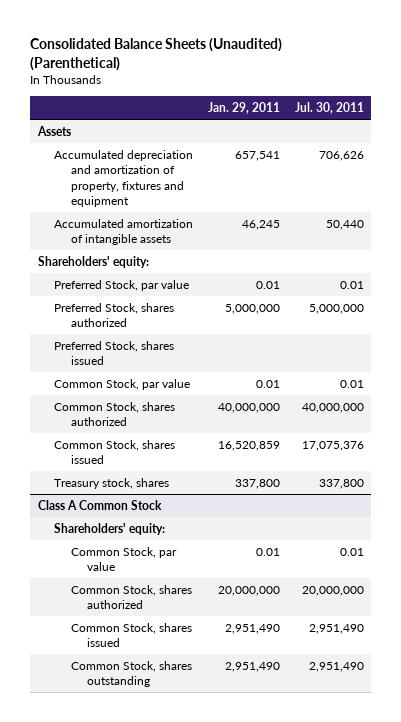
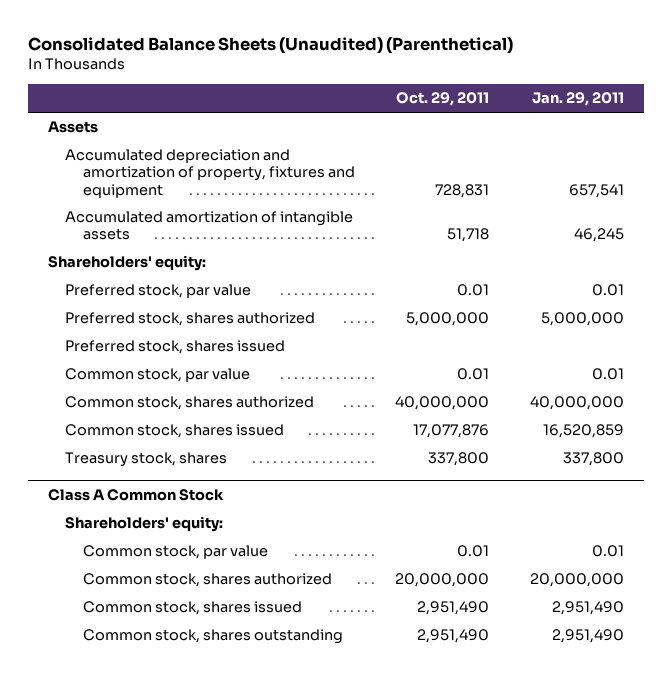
[294,101,364,114] Jul. 30, 2011 -> none
none -> [396,92,490,107] Oct. 29, 2011
[54,279,190,291] Preferred Stock, par value -> [65,284,252,299] Preferred stock, par value
[54,302,175,328] Preferred Stock, shares authorized -> [65,312,316,327] Preferred stock, shares authorized
[54,340,175,366] Preferred Stock, shares issued -> [65,340,286,355] Preferred stock, shares issued
[54,378,191,390] Common Stock, par value -> [65,368,251,383] Common stock, par value
[54,401,176,427] Common Stock, shares authorized -> [65,396,315,411] Common stock, shares authorized
[54,439,176,465] Common Stock, shares issued -> [65,424,285,439] Common stock, shares issued
[70,546,177,572] Common Stock, par value -> [82,545,268,560] Common stock, par value
[70,584,192,610] Common Stock, shares authorized -> [82,573,332,588] Common stock, shares authorized
[70,622,192,648] Common Stock, shares issued -> [82,601,302,616] Common stock, shares issued
[70,660,192,688] Common Stock, shares outstanding -> [82,629,343,645] Common stock, shares outstanding

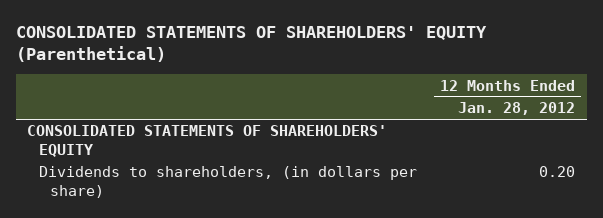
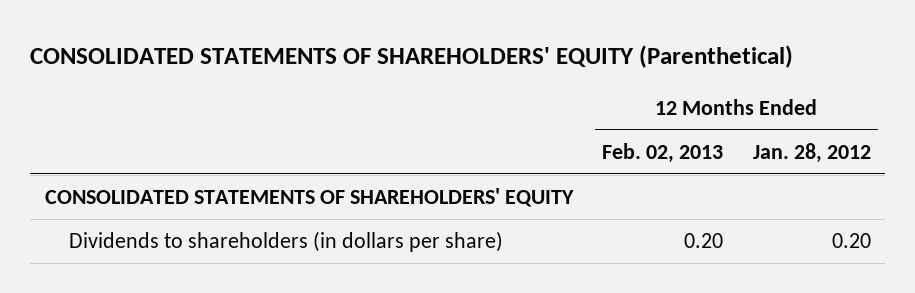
none -> [602,142,724,163] Feb. 02, 2013
[38,166,417,198] Dividends to shareholders, (in dollars per share) -> [69,231,504,253] Dividends to shareholders (in dollars per share)

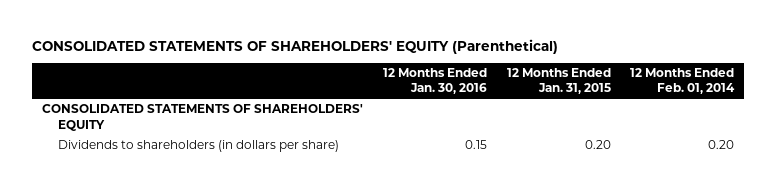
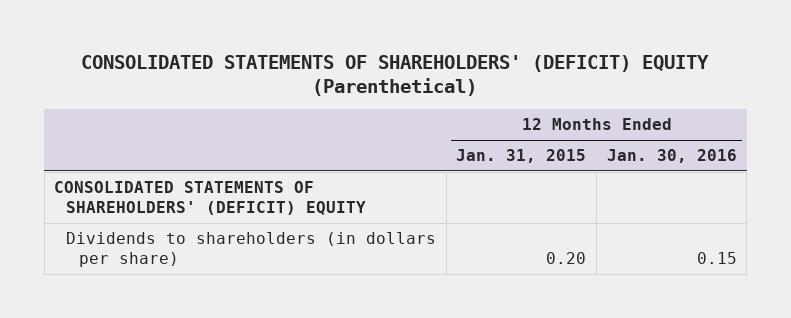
[32,38,559,54] CONSOLIDATED STATEMENTS OF SHAREHOLDERS' EQUITY (Parenthetical) -> [81,54,710,97] CONSOLIDATED STATEMENTS OF SHAREHOLDERS' (DEFICIT) EQUITY (Parenthetical)
[630,67,736,95] 12 Months Ended Feb. 01, 2014 -> none
[42,104,364,131] CONSOLIDATED STATEMENTS OF SHAREHOLDERS' EQUITY -> [54,181,367,216] CONSOLIDATED STATEMENTS OF SHAREHOLDERS' (DEFICIT) EQUITY

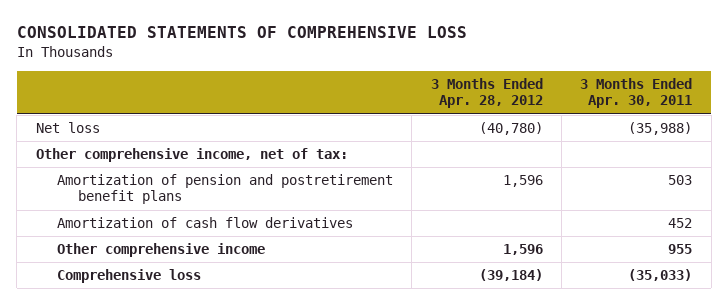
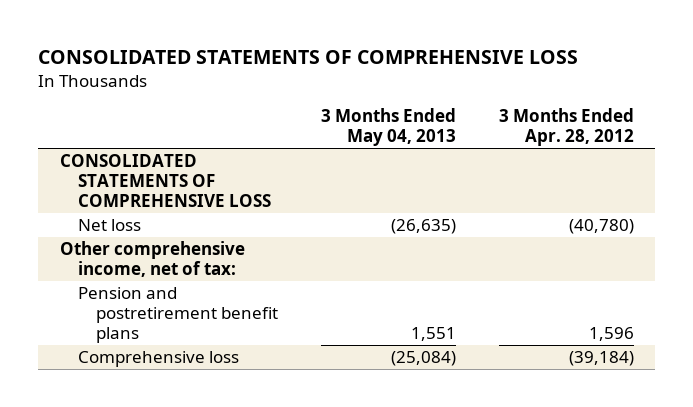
[580,78,693,109] 3 Months Ended Apr. 30, 2011 -> none
none -> [320,108,456,147] 3 Months Ended May 04, 2013
none -> [59,154,271,208] CONSOLIDATED STATEMENTS OF COMPREHENSIVE LOSS
[56,217,353,229] Amortization of cash flow derivatives -> none
[56,243,265,258] Other comprehensive income -> none
[56,174,393,205] Amortization of pension and postretirement benefit plans -> [77,287,278,344] Pension and postretirement benefit plans

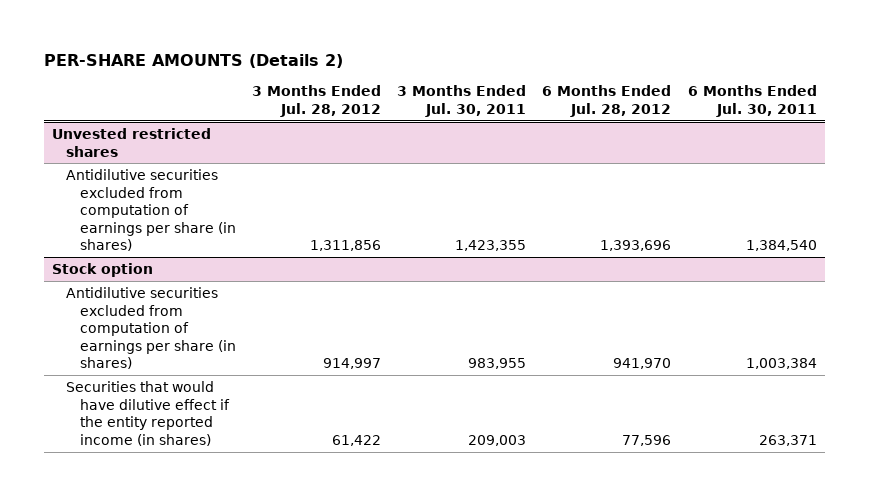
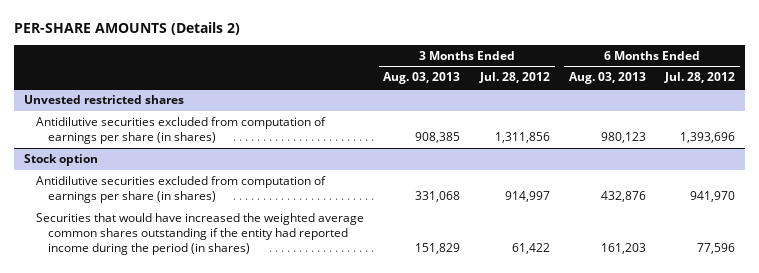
[397,85,527,118] 3 Months Ended Jul. 30, 2011 -> none
[687,85,817,118] 6 Months Ended Jul. 30, 2011 -> none
none -> [383,72,461,85] Aug. 03, 2013
none -> [569,72,647,85] Aug. 03, 2013
[66,380,231,446] Securities that would have dilutive effect if the entity reported income (in shares) -> [36,213,365,256] Securities that would have increased the weighted average common shares outstanding if the entity had reported income during the period (in shares)

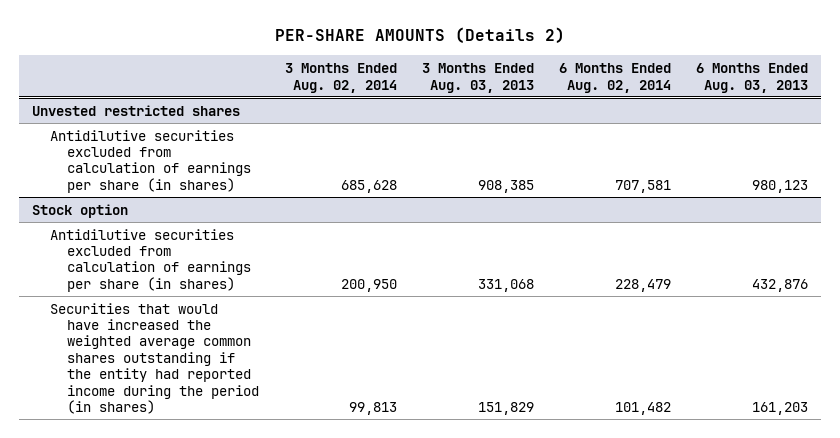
[478,72,550,84] Jul. 28, 2012 -> none
[664,72,736,84] Jul. 28, 2012 -> none
none -> [284,63,397,93] 3 Months Ended Aug. 02, 2014
none -> [558,63,671,93] 6 Months Ended Aug. 02, 2014
[36,117,327,145] Antidilutive securities excluded from computation of earnings per share (in shares) -> [49,129,252,193] Antidilutive securities excluded from calculation of earnings per share (in shares)
[36,176,327,204] Antidilutive securities excluded from computation of earnings per share (in shares) -> [49,228,252,292] Antidilutive securities excluded from calculation of earnings per share (in shares)

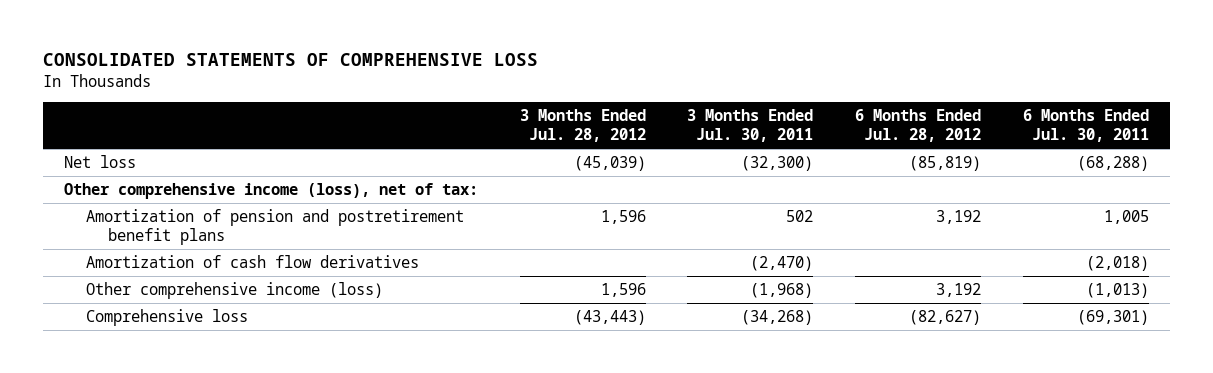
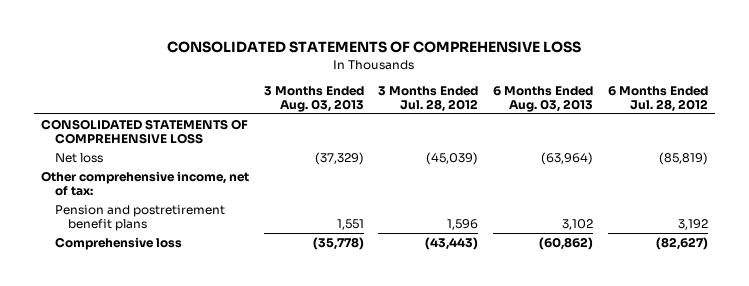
[687,109,814,143] 3 Months Ended Jul. 30, 2011 -> none
[1023,109,1150,143] 6 Months Ended Jul. 30, 2011 -> none
none -> [263,85,364,112] 3 Months Ended Aug. 03, 2013
none -> [492,85,593,112] 6 Months Ended Aug. 03, 2013
none -> [40,118,248,145] CONSOLIDATED STATEMENTS OF COMPREHENSIVE LOSS
[85,254,419,268] Amortization of cash flow derivatives -> none
[85,281,383,299] Other comprehensive income (loss) -> none
[63,182,478,199] Other comprehensive income (loss), net of tax: -> [40,170,249,197] Other comprehensive income, net of tax:
[85,208,464,245] Amortization of pension and postretirement benefit plans -> [54,204,225,232] Pension and postretirement benefit plans

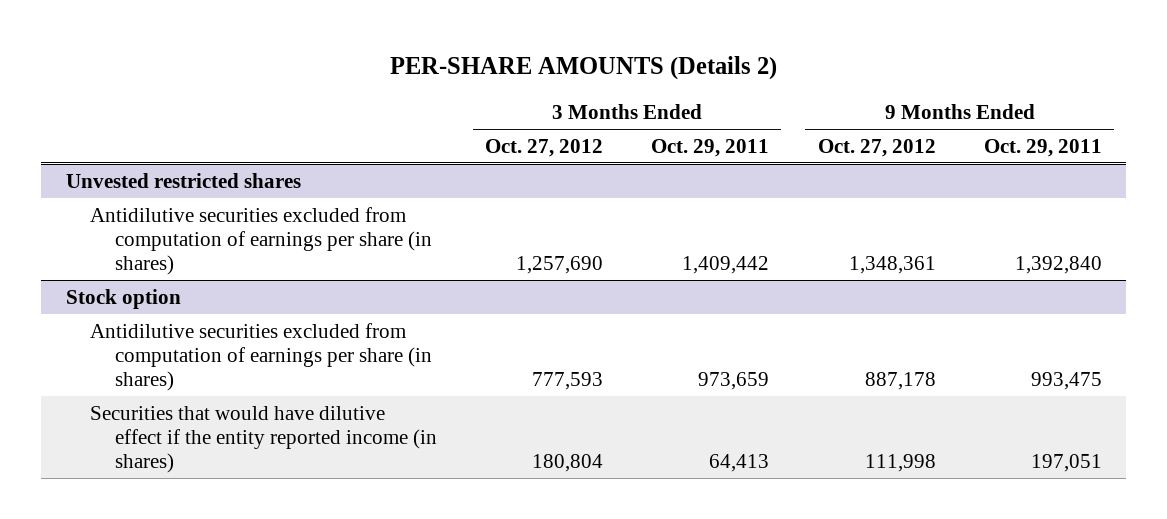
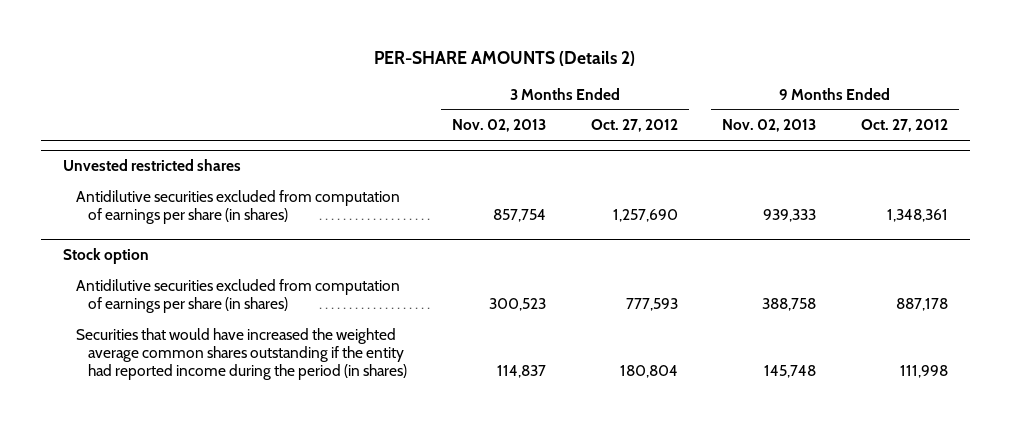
[651,138,770,157] Oct. 29, 2011 -> none
[983,138,1102,157] Oct. 29, 2011 -> none
none -> [451,119,546,133] Nov. 02, 2013
none -> [722,119,817,133] Nov. 02, 2013
[90,405,437,474] Securities that would have dilutive effect if the entity reported income (in shares) -> [75,327,408,381] Securities that would have increased the weighted average common shares outstanding if the entity had reported income during the period (in shares)

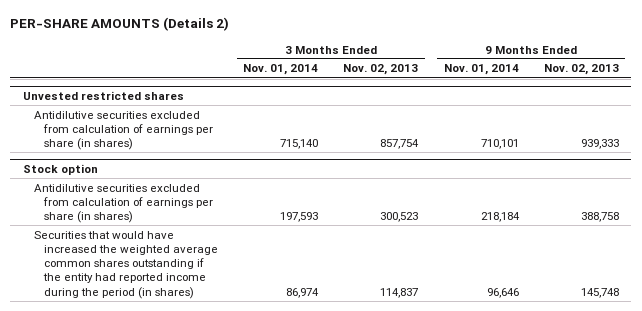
[590,119,678,133] Oct. 27, 2012 -> none
[860,119,948,133] Oct. 27, 2012 -> none
none -> [243,64,319,76] Nov. 01, 2014
none -> [443,64,519,76] Nov. 01, 2014
[75,189,400,224] Antidilutive securities excluded from computation of earnings per share (in shares) -> [33,110,214,151] Antidilutive securities excluded from calculation of earnings per share (in shares)
[75,278,400,313] Antidilutive securities excluded from computation of earnings per share (in shares) -> [33,183,214,224] Antidilutive securities excluded from calculation of earnings per share (in shares)

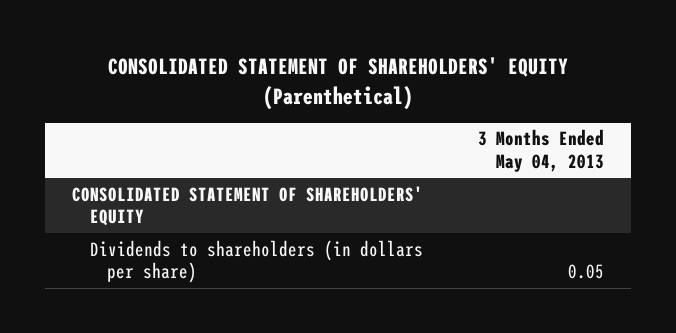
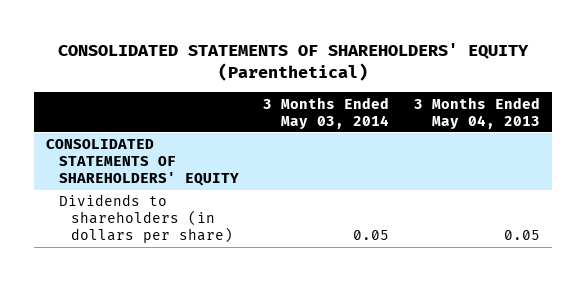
[107,57,568,110] CONSOLIDATED STATEMENT OF SHAREHOLDERS' EQUITY (Parenthetical) -> [58,43,530,82] CONSOLIDATED STATEMENTS OF SHAREHOLDERS' EQUITY (Parenthetical)
none -> [263,96,390,129] 3 Months Ended May 03, 2014
[72,185,424,227] CONSOLIDATED STATEMENT OF SHAREHOLDERS' EQUITY -> [46,139,239,187] CONSOLIDATED STATEMENTS OF SHAREHOLDERS' EQUITY

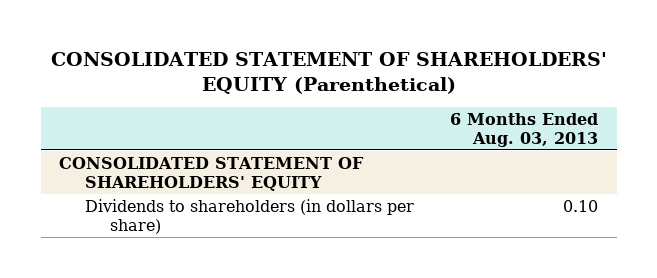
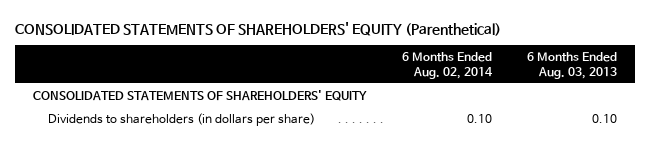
[50,51,607,94] CONSOLIDATED STATEMENT OF SHAREHOLDERS' EQUITY (Parenthetical) -> [15,21,502,36] CONSOLIDATED STATEMENTS OF SHAREHOLDERS' EQUITY (Parenthetical)
none -> [401,52,493,79] 6 Months Ended Aug. 02, 2014
[59,156,365,192] CONSOLIDATED STATEMENT OF SHAREHOLDERS' EQUITY -> [32,89,367,101] CONSOLIDATED STATEMENTS OF SHAREHOLDERS' EQUITY

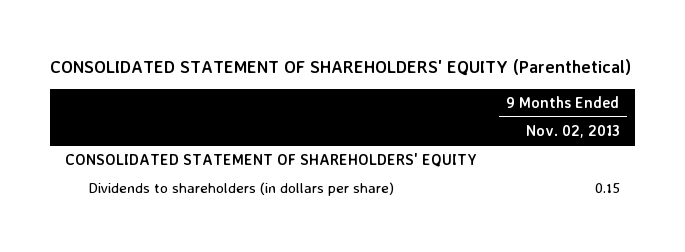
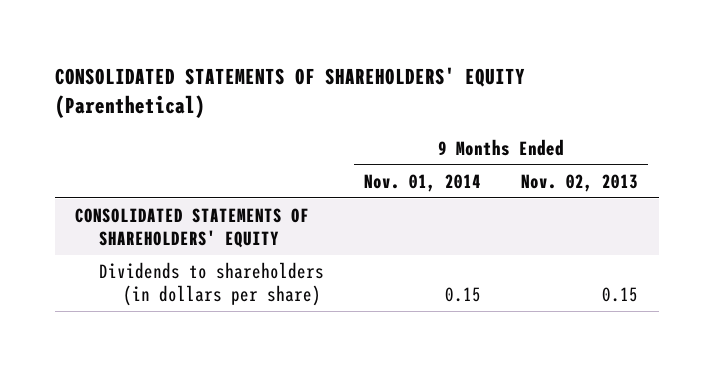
[50,59,632,77] CONSOLIDATED STATEMENT OF SHAREHOLDERS' EQUITY (Parenthetical) -> [54,66,525,119] CONSOLIDATED STATEMENTS OF SHAREHOLDERS' EQUITY (Parenthetical)
none -> [364,174,482,193] Nov. 01, 2014
[64,153,477,168] CONSOLIDATED STATEMENT OF SHAREHOLDERS' EQUITY -> [74,208,309,248] CONSOLIDATED STATEMENTS OF SHAREHOLDERS' EQUITY

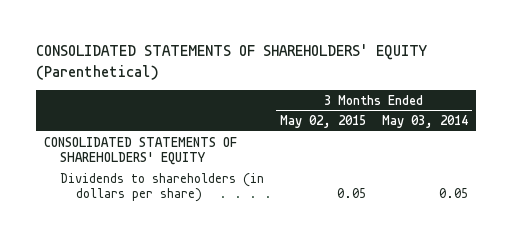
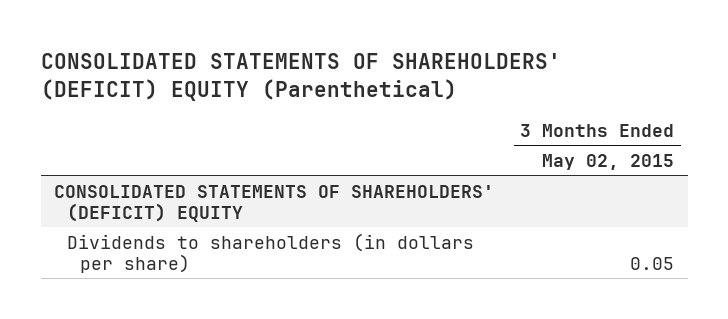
[36,44,428,80] CONSOLIDATED STATEMENTS OF SHAREHOLDERS' EQUITY (Parenthetical) -> [40,52,561,102] CONSOLIDATED STATEMENTS OF SHAREHOLDERS' (DEFICIT) EQUITY (Parenthetical)
[381,115,468,129] May 03, 2014 -> none
[44,136,238,166] CONSOLIDATED STATEMENTS OF SHAREHOLDERS' EQUITY -> [53,184,494,222] CONSOLIDATED STATEMENTS OF SHAREHOLDERS' (DEFICIT) EQUITY

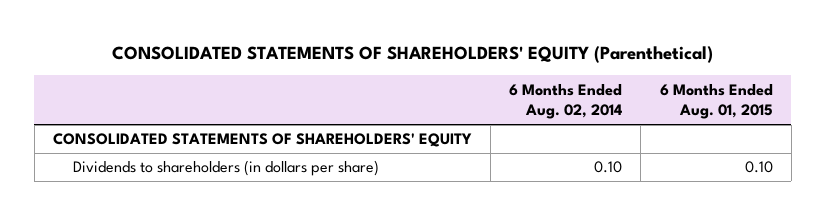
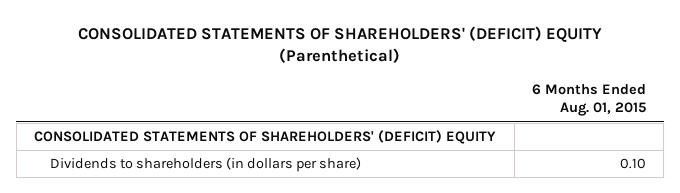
[111,46,713,64] CONSOLIDATED STATEMENTS OF SHAREHOLDERS' EQUITY (Parenthetical) -> [78,25,603,64] CONSOLIDATED STATEMENTS OF SHAREHOLDERS' (DEFICIT) EQUITY (Parenthetical)
[509,83,623,120] 6 Months Ended Aug. 02, 2014 -> none
[52,133,472,148] CONSOLIDATED STATEMENTS OF SHAREHOLDERS' EQUITY -> [34,130,497,145] CONSOLIDATED STATEMENTS OF SHAREHOLDERS' (DEFICIT) EQUITY

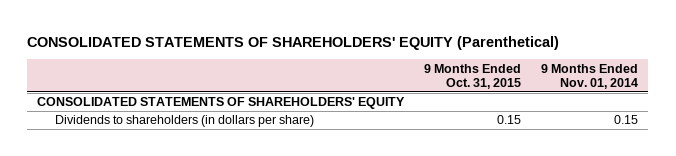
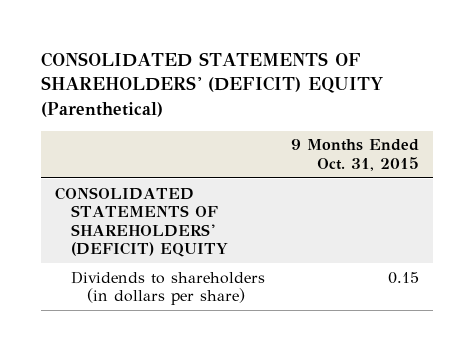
[27,35,560,50] CONSOLIDATED STATEMENTS OF SHAREHOLDERS' EQUITY (Parenthetical) -> [41,51,384,117] CONSOLIDATED STATEMENTS OF SHAREHOLDERS' (DEFICIT) EQUITY (Parenthetical)
[541,63,639,89] 9 Months Ended Nov. 01, 2014 -> none
[37,97,406,110] CONSOLIDATED STATEMENTS OF SHAREHOLDERS' EQUITY -> [54,186,229,258] CONSOLIDATED STATEMENTS OF SHAREHOLDERS' (DEFICIT) EQUITY

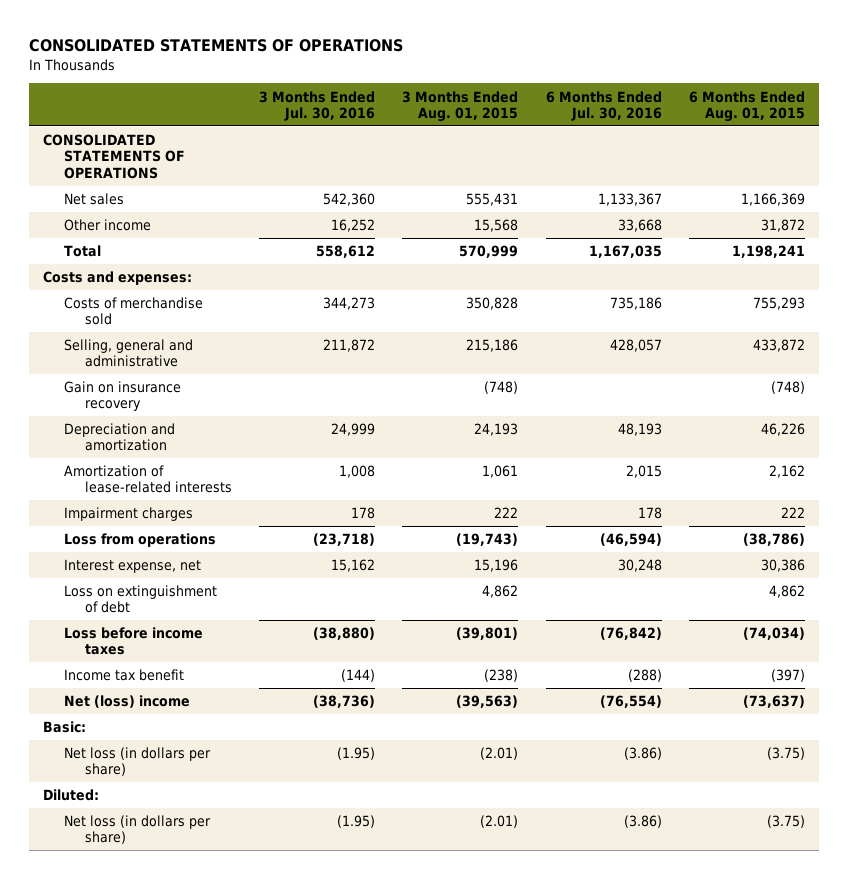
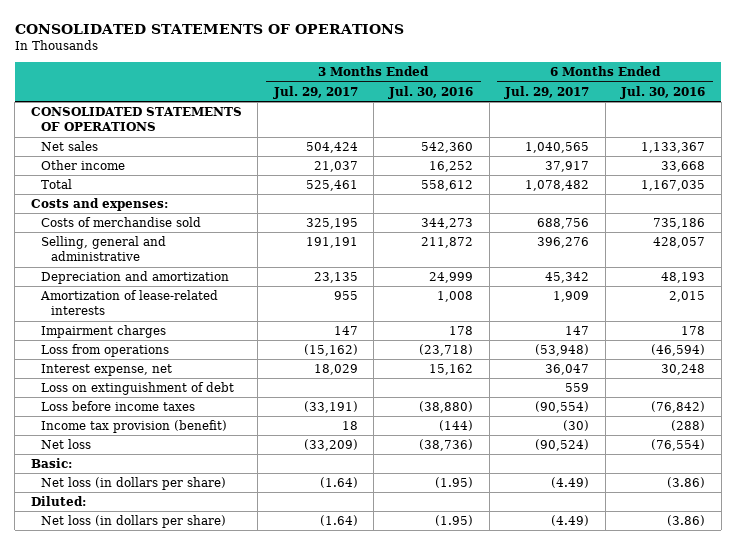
[402,90,519,122] 3 Months Ended Aug. 01, 2015 -> none
[689,90,806,122] 6 Months Ended Aug. 01, 2015 -> none
none -> [272,85,358,99] Jul. 29, 2017
none -> [504,85,590,99] Jul. 29, 2017
[63,381,181,412] Gain on insurance recovery -> none
[63,669,184,682] Income tax benefit -> [40,420,227,434] Income tax provision (benefit)
[63,695,190,709] Net (loss) income -> [40,439,91,450] Net loss

